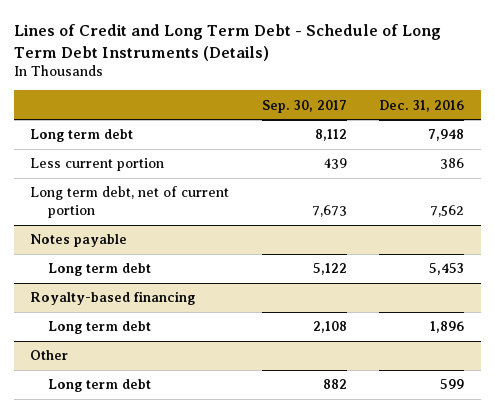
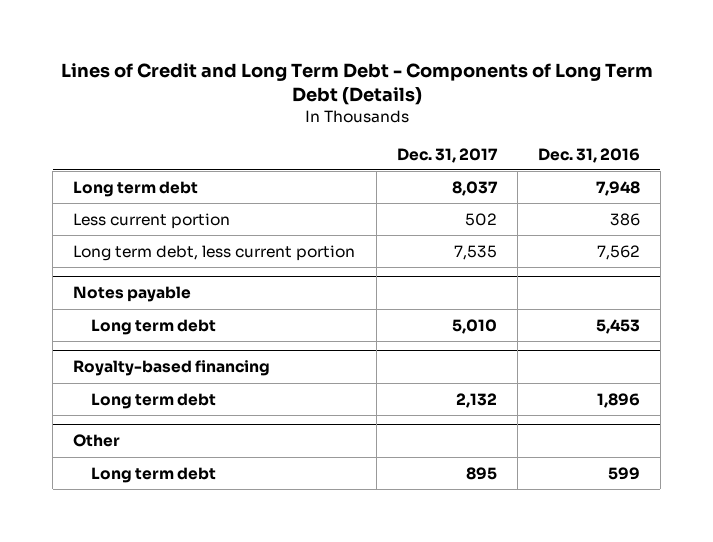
[13,23,441,61] Lines of Credit and Long Term Debt - Schedule of Long Term Debt Instruments (Details) -> [60,63,653,106] Lines of Credit and Long Term Debt - Components of Long Term Debt (Details)
[261,99,347,113] Sep. 30, 2017 -> none
none -> [396,147,498,163] Dec. 31, 2017
[30,186,230,219] Long term debt, net of current portion -> [73,244,356,261] Long term debt, less current portion

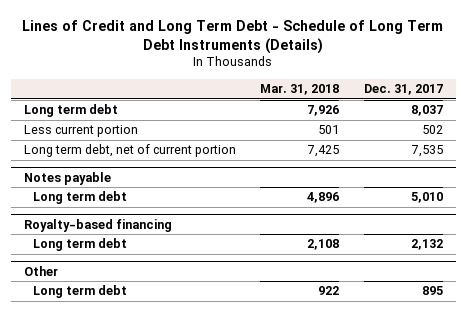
[60,63,653,106] Lines of Credit and Long Term Debt - Components of Long Term Debt (Details) -> [22,19,444,54] Lines of Credit and Long Term Debt - Schedule of Long Term Debt Instruments (Details)
[537,147,640,163] Dec. 31, 2016 -> none
none -> [260,84,340,96] Mar. 31, 2018
[73,244,356,261] Long term debt, less current portion -> [23,144,236,158] Long term debt, net of current portion

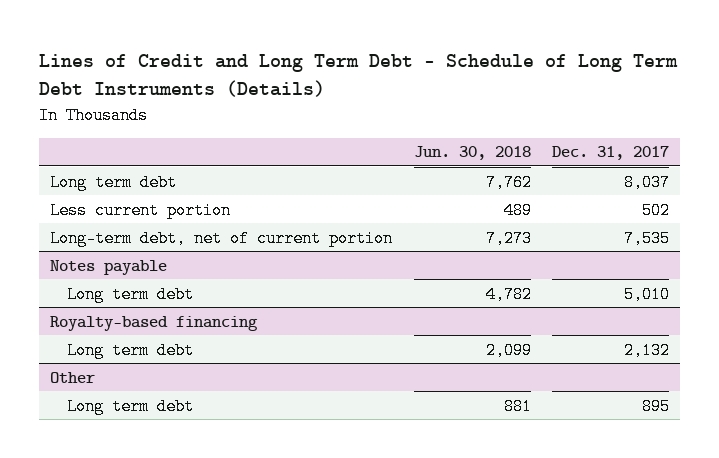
[260,84,340,96] Mar. 31, 2018 -> none
none -> [413,146,531,161] Jun. 30, 2018
[23,144,236,158] Long term debt, net of current portion -> [49,229,393,247] Long-term debt, net of current portion

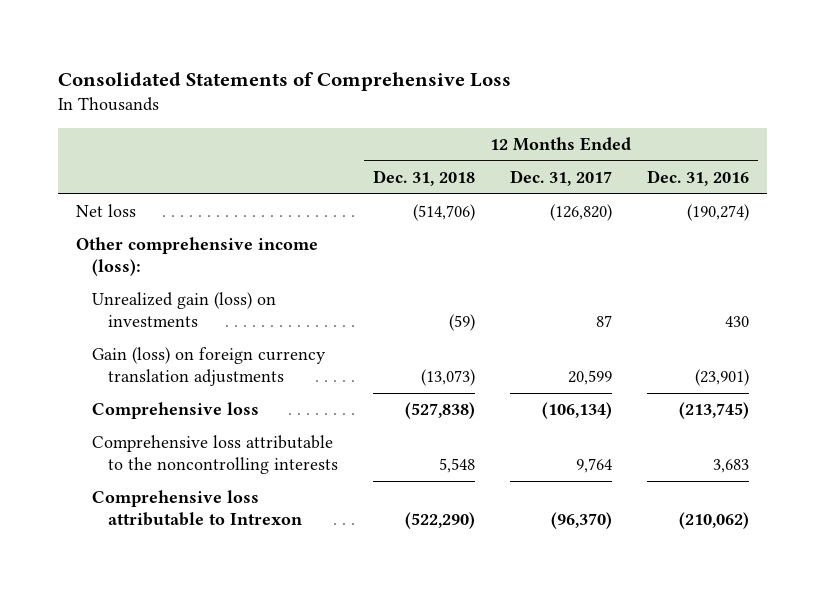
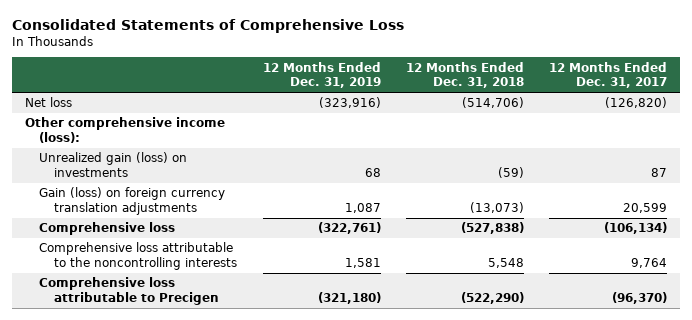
[647,170,750,187] Dec. 31, 2016 -> none
none -> [262,61,381,89] 12 Months Ended Dec. 31, 2019
[91,490,302,527] Comprehensive loss attributable to Intrexon -> [39,277,220,306] Comprehensive loss attributable to Precigen

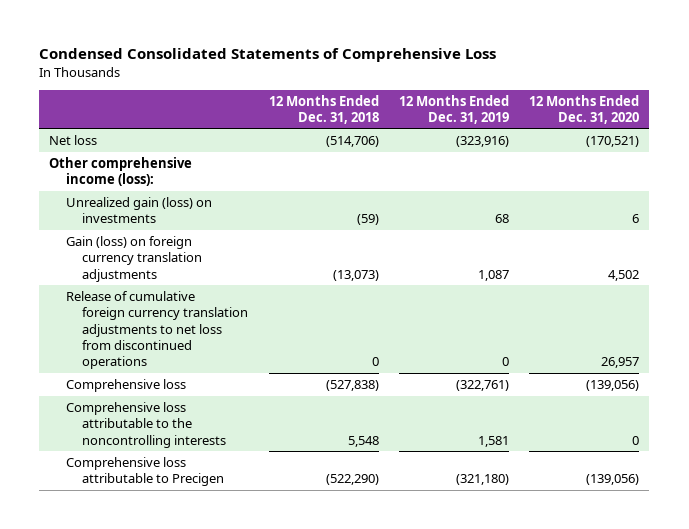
[11,19,404,34] Consolidated Statements of Comprehensive Loss -> [39,48,497,63] Condensed Consolidated Statements of Comprehensive Loss
[549,61,668,89] 12 Months Ended Dec. 31, 2017 -> none
none -> [529,94,640,124] 12 Months Ended Dec. 31, 2020
none -> [65,290,249,370] Release of cumulative foreign currency translation adjustments to net loss from discontinued operations

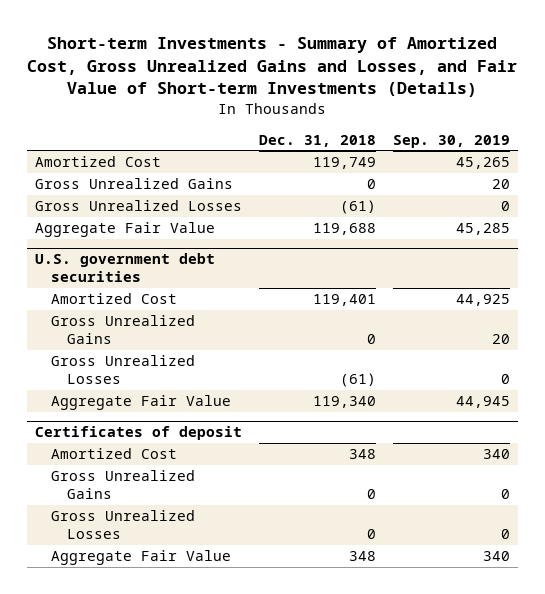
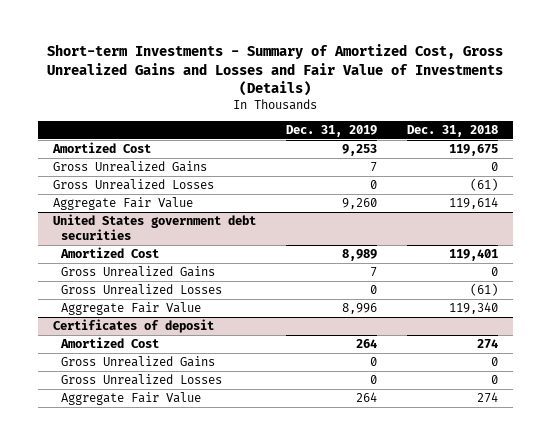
[27,37,518,98] Short-term Investments - Summary of Amortized Cost, Gross Unrealized Gains and Losses, and Fair Value of Short-term Investments (Details) -> [47,44,504,97] Short-term Investments - Summary of Amortized Cost, Gross Unrealized Gains and Losses and Fair Value of Investments (Details)
[392,134,510,148] Sep. 30, 2019 -> none
none -> [285,125,377,138] Dec. 31, 2019
[312,157,376,170] 119,749 -> [448,144,498,157] 119,675
[312,223,376,236] 119,688 -> [448,197,498,210] 119,614
[35,253,216,283] U.S. government debt securities -> [52,214,256,240] United States government debt securities
[348,449,376,460] 348 -> [476,339,498,349] 274
[348,551,376,562] 348 -> [476,392,498,404] 274

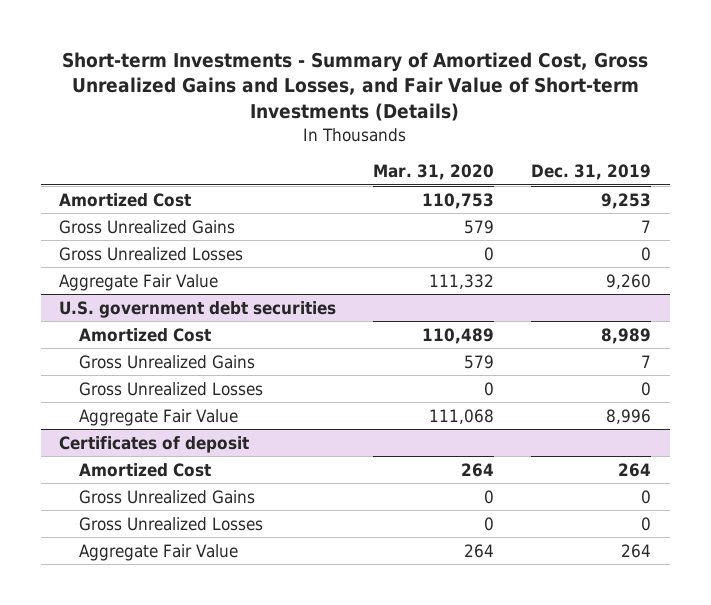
[47,44,504,97] Short-term Investments - Summary of Amortized Cost, Gross Unrealized Gains and Losses and Fair Value of Investments (Details) -> [62,51,649,122] Short-term Investments - Summary of Amortized Cost, Gross Unrealized Gains and Losses, and Fair Value of Short-term Investments (Details)
[406,125,498,138] Dec. 31, 2018 -> none
none -> [373,164,495,181] Mar. 31, 2020
[52,214,256,240] United States government debt securities -> [59,300,337,318] U.S. government debt securities

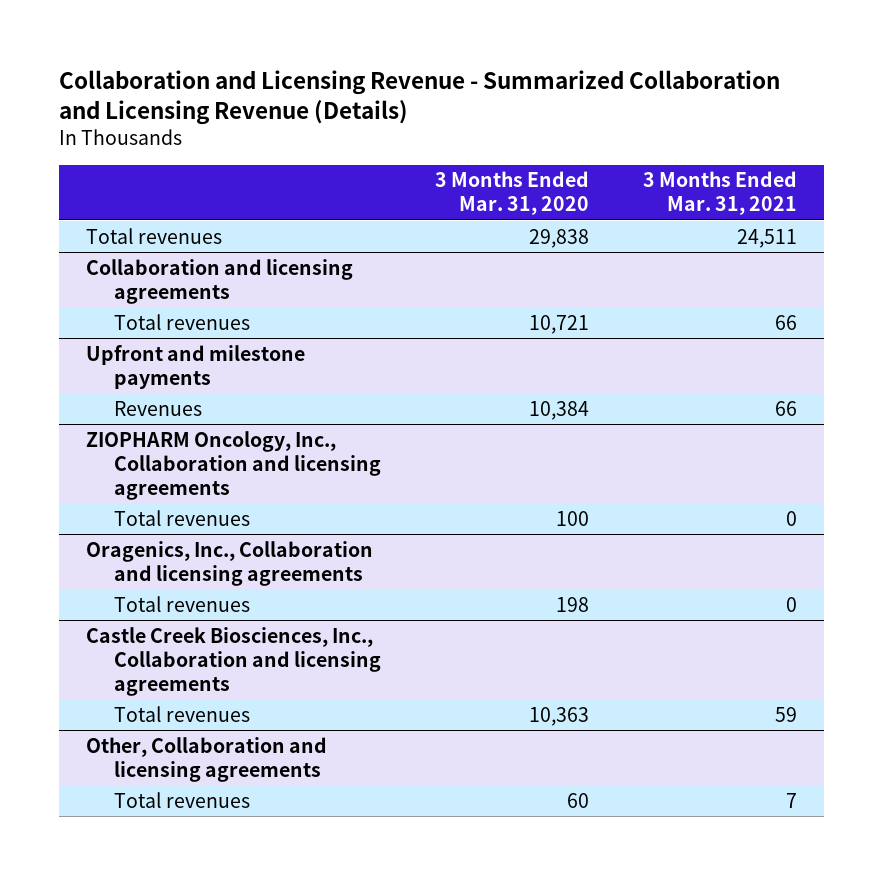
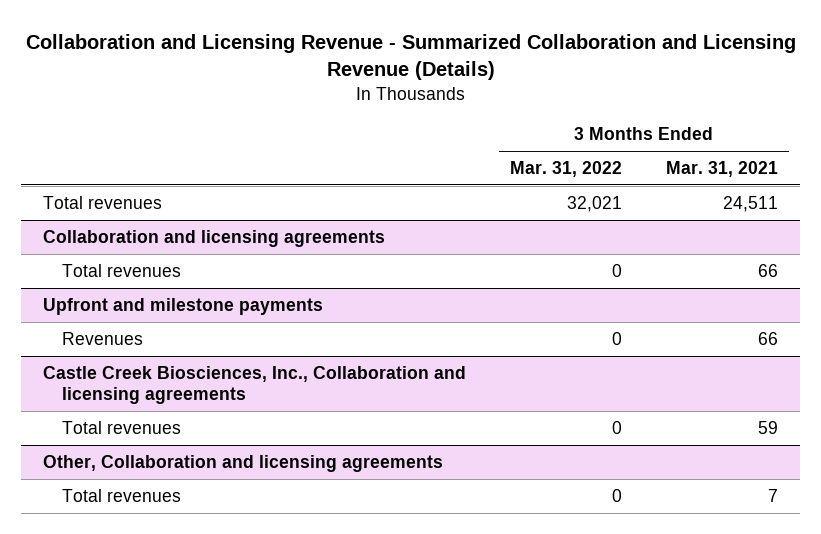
[434,171,589,216] 3 Months Ended Mar. 31, 2020 -> none
none -> [510,161,623,178] Mar. 31, 2022
[85,430,381,500] ZIOPHARM Oncology, Inc., Collaboration and licensing agreements -> none
[113,509,250,526] Total revenues -> none
[85,540,373,586] Oragenics, Inc., Collaboration and licensing agreements -> none
[113,595,250,612] Total revenues -> none

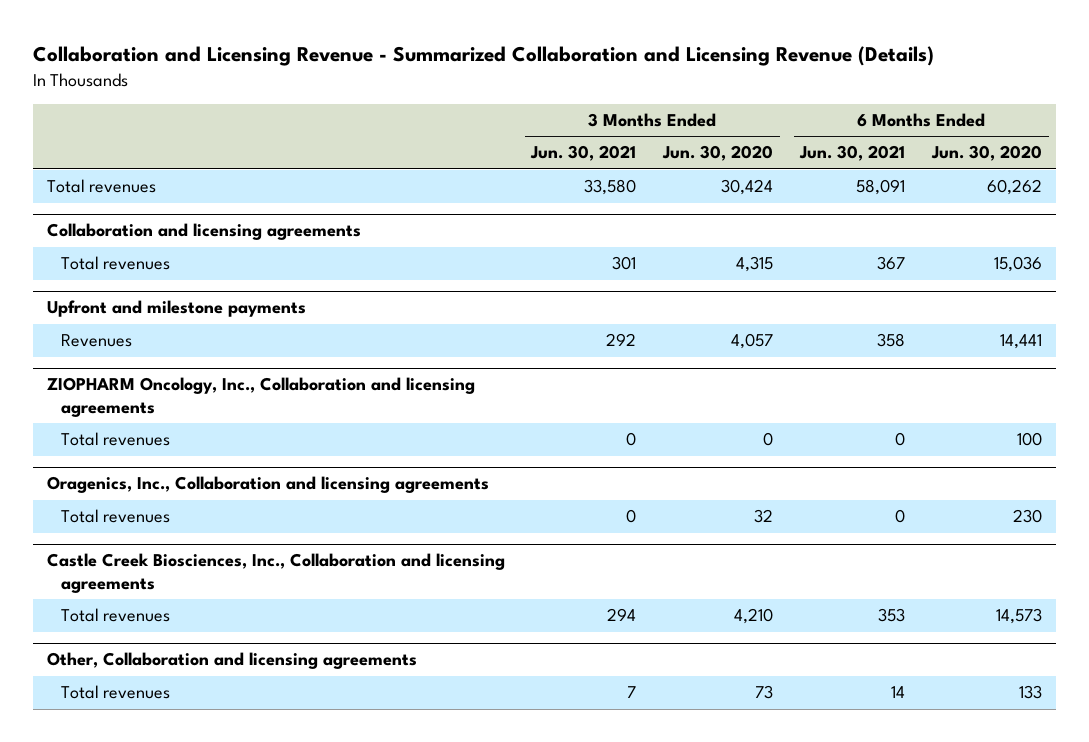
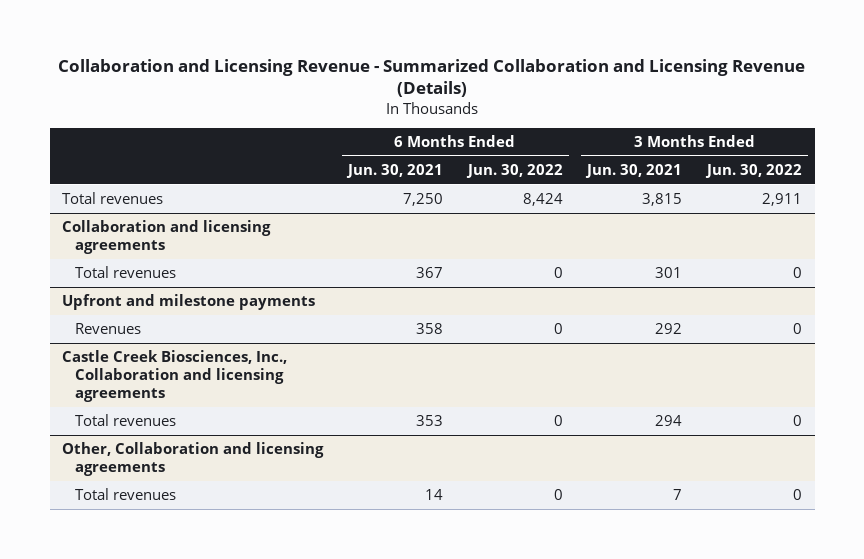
[662,145,774,162] Jun. 30, 2020 -> none
[931,145,1043,162] Jun. 30, 2020 -> none
none -> [465,164,563,179] Jun. 30, 2022
none -> [705,164,803,179] Jun. 30, 2022
[584,179,637,196] 33,580 -> [642,193,683,207] 3,815
[856,179,906,196] 58,091 -> [402,193,443,207] 7,250
[46,377,475,417] ZIOPHARM Oncology, Inc., Collaboration and licensing agreements -> none
[60,432,170,447] Total revenues -> none
[46,476,489,494] Oragenics, Inc., Collaboration and licensing agreements -> none
[60,509,170,524] Total revenues -> none

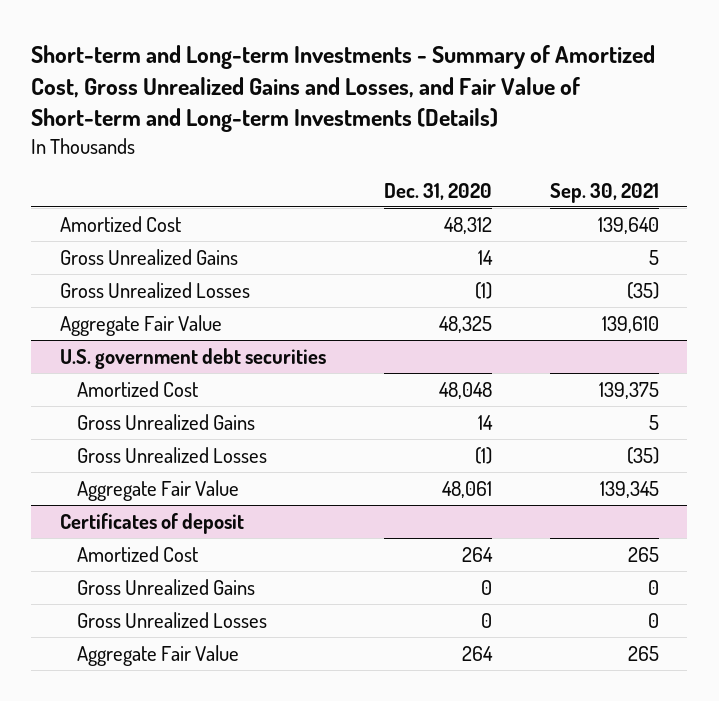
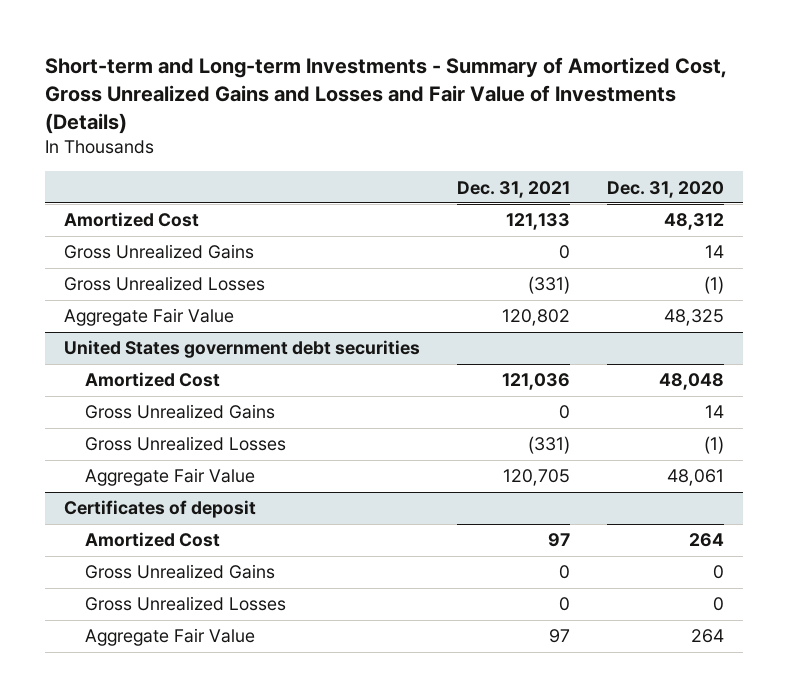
[31,44,656,133] Short-term and Long-term Investments - Summary of Amortized Cost, Gross Unrealized Gains and Losses, and Fair Value of Short-term and Long-term Investments (Details) -> [45,57,728,134] Short-term and Long-term Investments - Summary of Amortized Cost, Gross Unrealized Gains and Losses and Fair Value of Investments (Details)
[549,182,659,203] Sep. 30, 2021 -> none
none -> [456,180,570,198] Dec. 31, 2021
[60,347,327,369] U.S. government debt securities -> [63,340,420,359] United States government debt securities

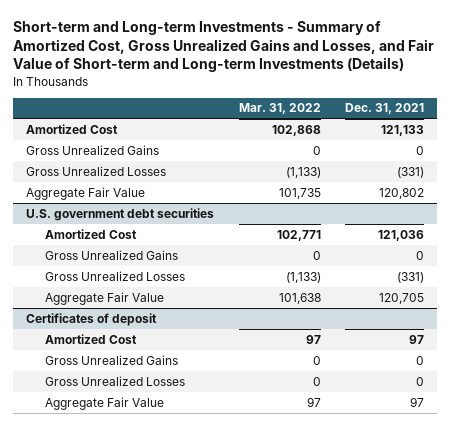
[45,57,728,134] Short-term and Long-term Investments - Summary of Amortized Cost, Gross Unrealized Gains and Losses and Fair Value of Investments (Details) -> [13,20,435,73] Short-term and Long-term Investments - Summary of Amortized Cost, Gross Unrealized Gains and Losses, and Fair Value of Short-term and Long-term Investments (Details)
[607,180,725,198] Dec. 31, 2020 -> none
none -> [238,103,321,115] Mar. 31, 2022
[63,340,420,359] United States government debt securities -> [25,207,214,221] U.S. government debt securities

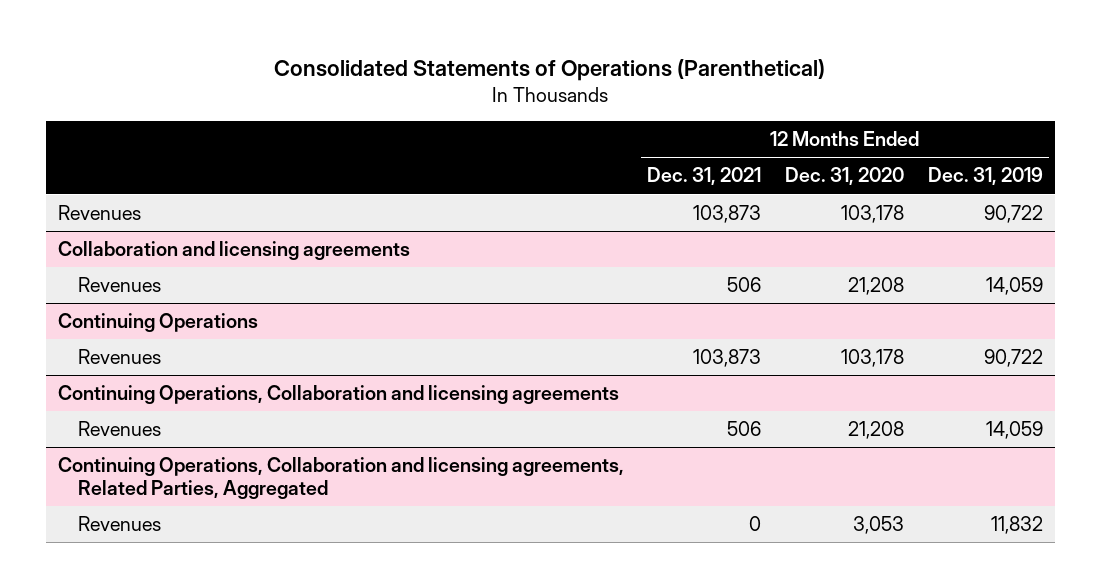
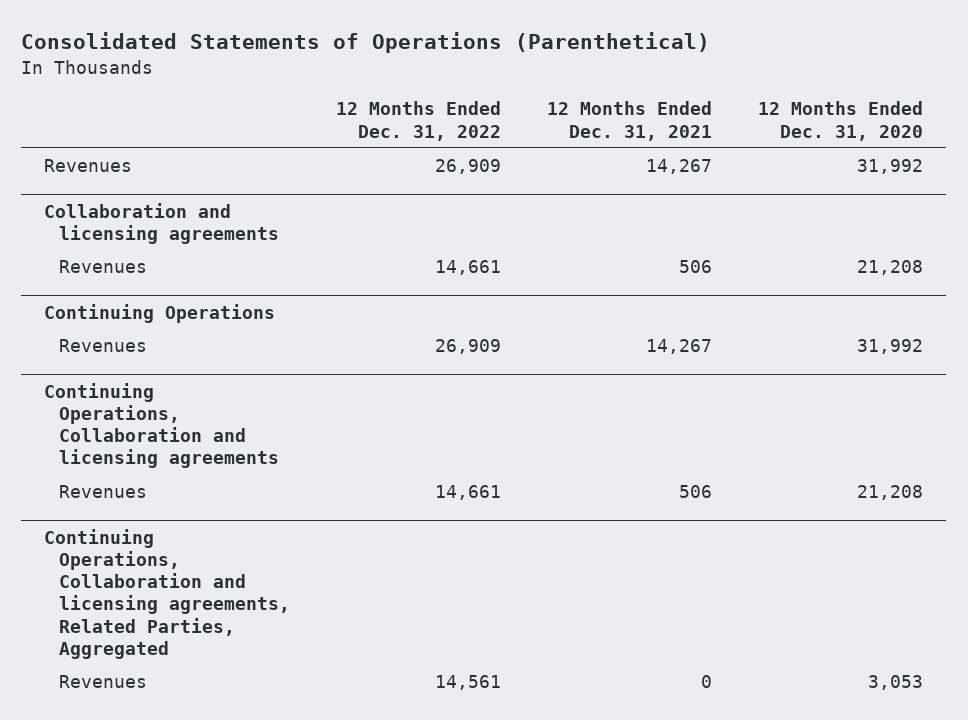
[927,167,1043,186] Dec. 31, 2019 -> none
none -> [336,101,502,141] 12 Months Ended Dec. 31, 2022
[693,205,762,224] 103,873 -> [646,159,713,175] 14,267
[841,205,905,224] 103,178 -> [857,159,924,175] 31,992
[693,349,762,368] 103,873 -> [646,339,713,355] 14,267
[841,349,905,368] 103,178 -> [857,339,924,355] 31,992

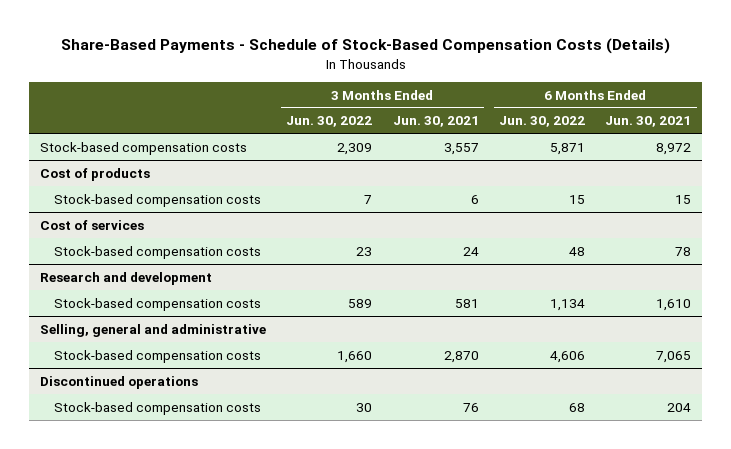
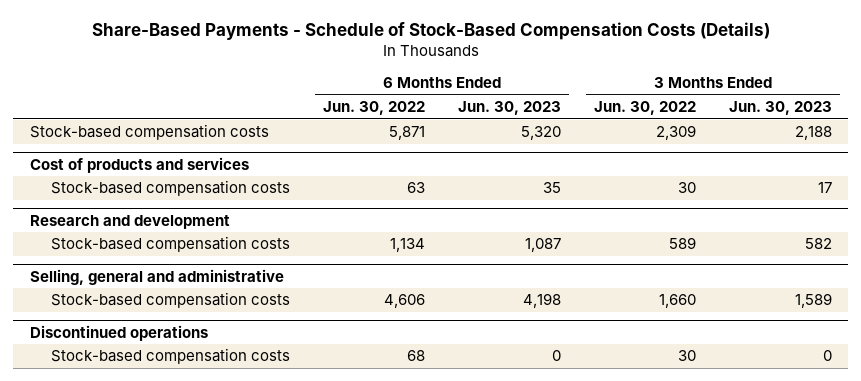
[392,116,479,128] Jun. 30, 2021 -> none
[605,116,692,128] Jun. 30, 2021 -> none
none -> [458,101,562,116] Jun. 30, 2023
none -> [728,101,832,116] Jun. 30, 2023
[39,219,144,230] Cost of services -> none
[54,245,262,259] Stock-based compensation costs -> none
[39,167,150,181] Cost of products -> [29,156,249,173] Cost of products and services
[364,194,373,204] 7 -> [677,182,696,194] 30
[568,194,585,204] 15 -> [407,182,426,194] 63

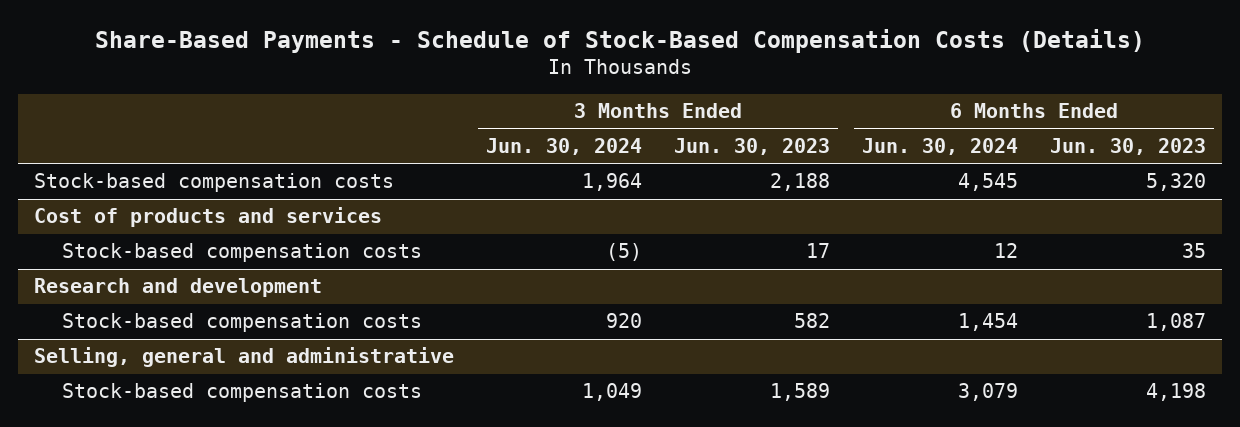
[323,101,426,116] Jun. 30, 2022 -> none
[593,101,696,116] Jun. 30, 2022 -> none
none -> [485,138,642,156] Jun. 30, 2024
none -> [861,138,1018,156] Jun. 30, 2024
[29,324,208,341] Discontinued operations -> none
[51,348,291,365] Stock-based compensation costs -> none

